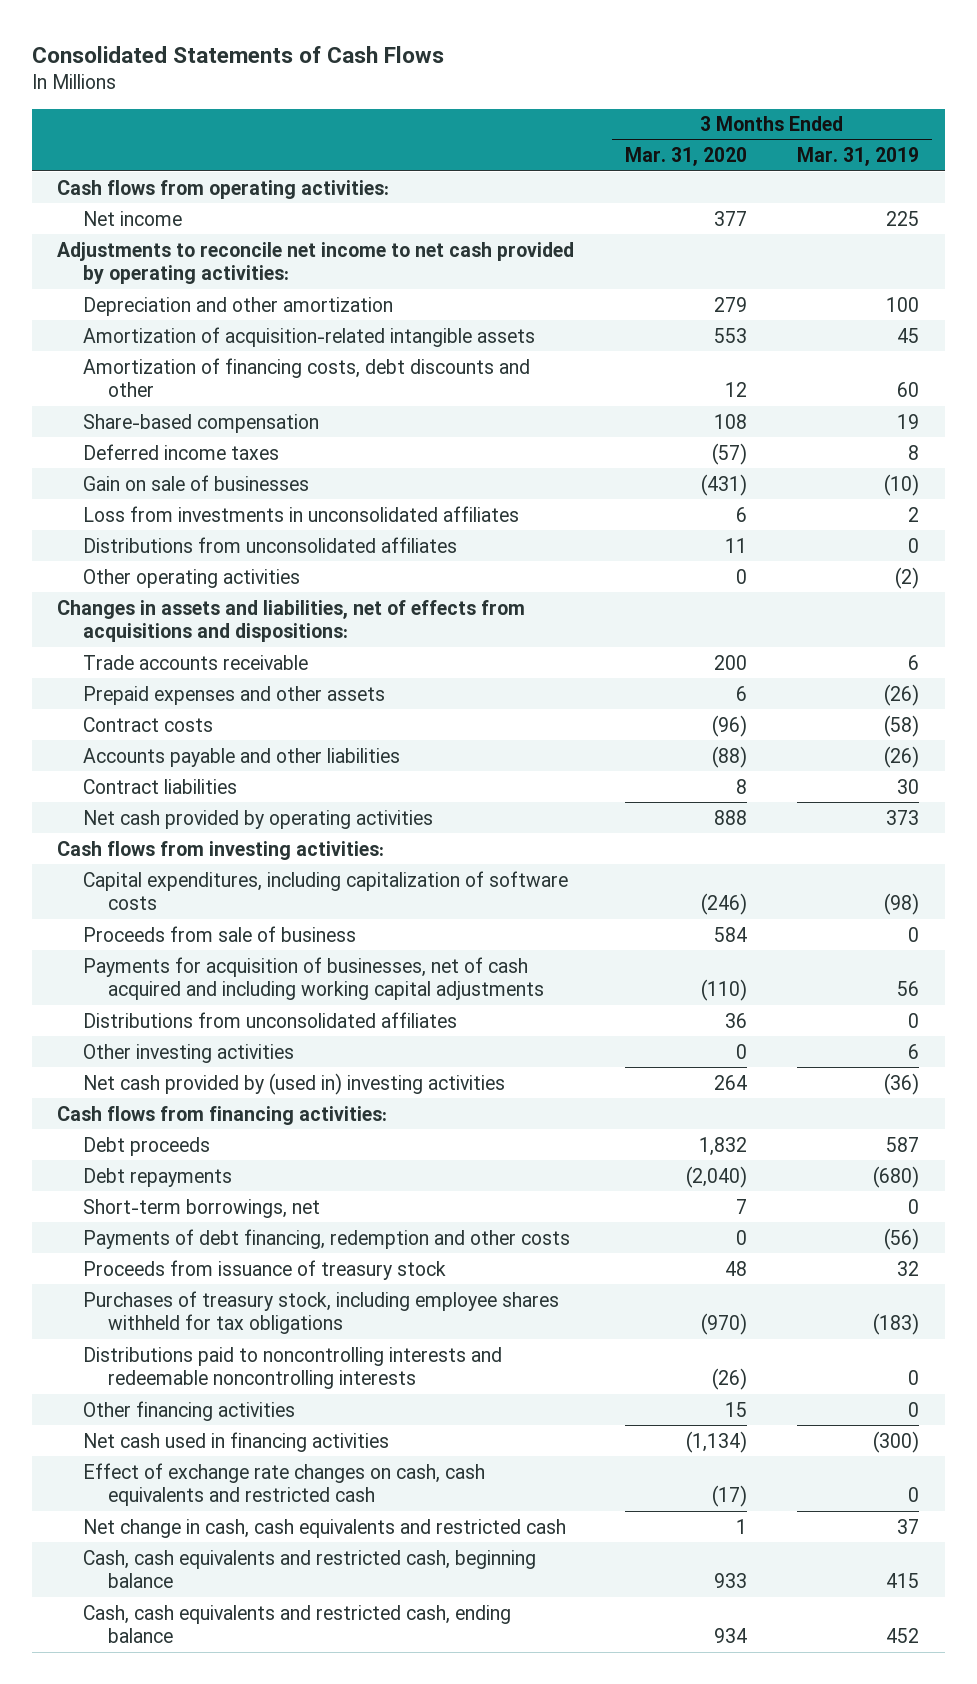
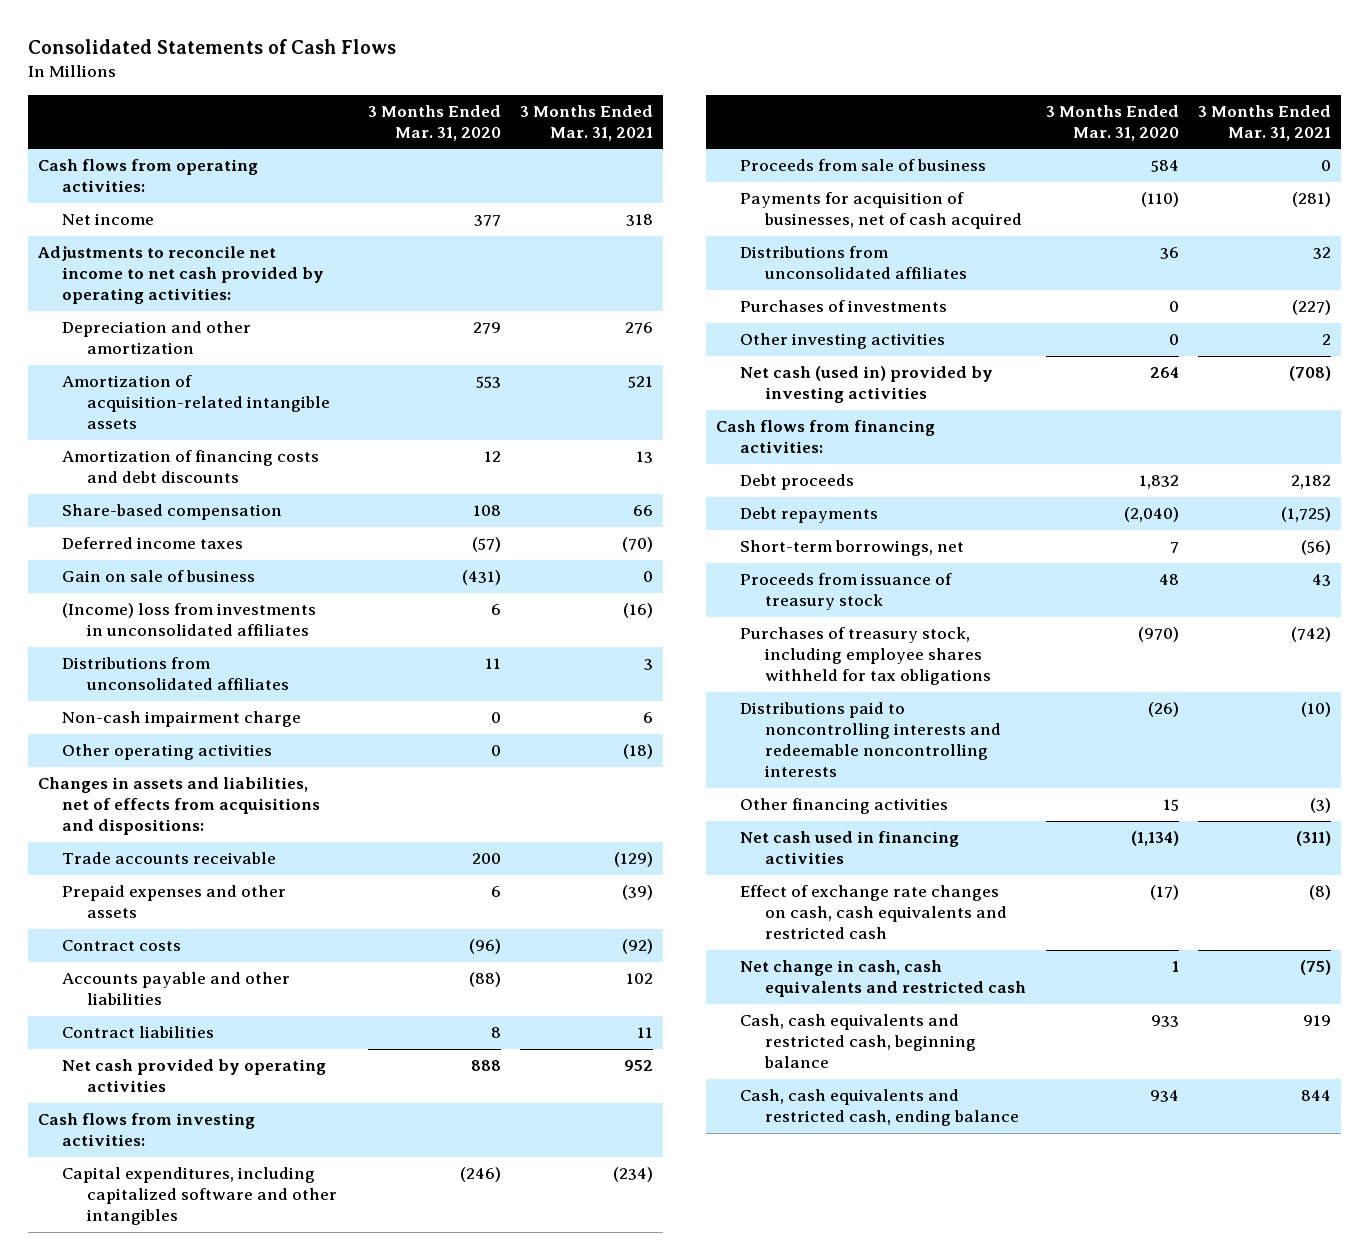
[797,147,920,167] Mar. 31, 2019 -> none
none -> [520,104,654,141] 3 Months Ended Mar. 31, 2021
[82,357,530,398] Amortization of financing costs, debt discounts and other -> [62,450,320,484] Amortization of financing costs and debt discounts
[82,474,309,491] Gain on sale of businesses -> [62,570,256,583] Gain on sale of business
[82,505,519,522] Loss from investments in unconsolidated affiliates -> [62,603,317,637] (Income) loss from investments in unconsolidated affiliates
none -> [62,711,302,728] Non-cash impairment charge
[82,870,568,911] Capital expenditures, including capitalization of software costs -> [62,1167,337,1226] Capital expenditures, including capitalized software and other intangibles
[82,956,545,1001] Payments for acquisition of businesses, net of cash acquired and including working capital adjustments -> [740,192,1022,230] Payments for acquisition of businesses, net of cash acquired
none -> [740,300,948,313] Purchases of investments
[82,1072,505,1095] Net cash provided by (used in) investing activities -> [740,366,994,404] Net cash (used in) provided by investing activities
[82,1228,570,1249] Payments of debt financing, redemption and other costs -> none

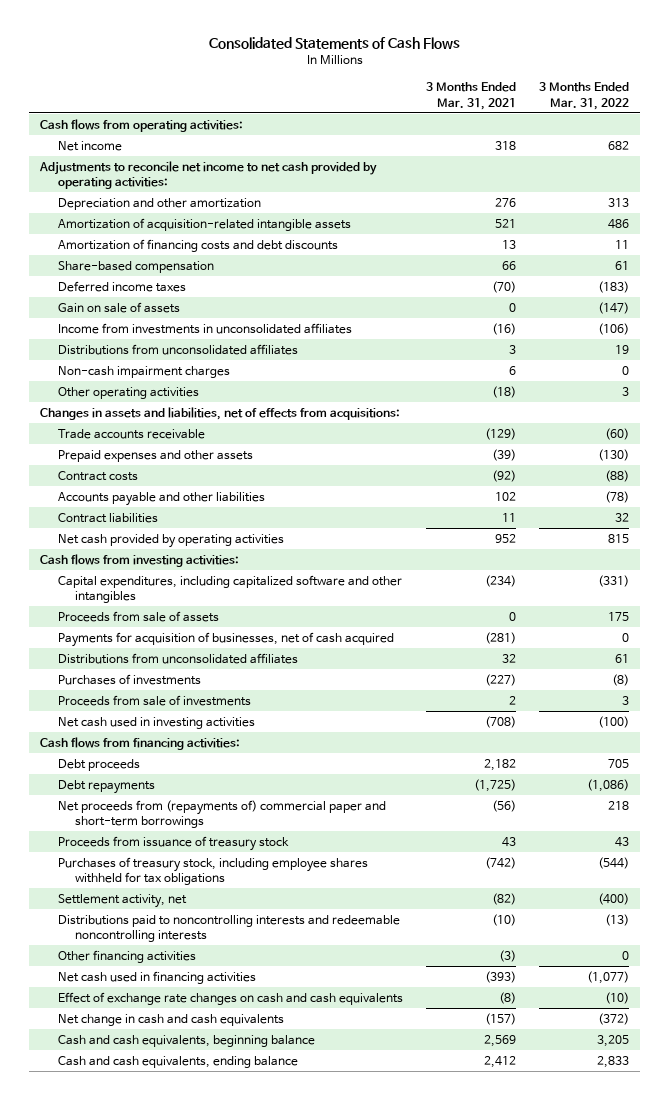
[367,104,501,141] 3 Months Ended Mar. 31, 2020 -> none
none -> [538,82,629,110] 3 Months Ended Mar. 31, 2022
[62,570,256,583] Gain on sale of business -> [57,301,180,313] Gain on sale of assets
[62,603,317,637] (Income) loss from investments in unconsolidated affiliates -> [57,322,352,334] Income from investments in unconsolidated affiliates
[62,711,302,728] Non-cash impairment charge -> [57,365,230,378] Non-cash impairment charges
[37,777,321,836] Changes in assets and liabilities, net of effects from acquisitions and dispositions: -> [40,406,401,420] Changes in assets and liabilities, net of effects from acquisitions:
[740,159,987,172] Proceeds from sale of business -> [57,610,219,622] Proceeds from sale of assets
[740,333,946,350] Other investing activities -> none
none -> [57,694,251,706] Proceeds from sale of investments
[740,366,994,404] Net cash (used in) provided by investing activities -> [57,716,255,729] Net cash used in investing activities
[740,540,965,557] Short-term borrowings, net -> [57,799,386,829] Net proceeds from (repayments of) commercial paper and short-term borrowings
none -> [57,893,187,908] Settlement activity, net
[1296,831,1332,847] (311) -> [484,970,516,983] (393)
[740,885,1007,940] Effect of exchange rate changes on cash, cash equivalents and restricted cash -> [57,991,403,1005] Effect of exchange rate changes on cash and cash equivalents
[740,960,1026,998] Net change in cash, cash equivalents and restricted cash -> [57,1013,284,1026] Net change in cash and cash equivalents
[1300,960,1332,976] (75) -> [484,1012,516,1025] (157)
[740,1014,976,1069] Cash, cash equivalents and restricted cash, beginning balance -> [57,1034,315,1047] Cash and cash equivalents, beginning balance
[1303,1015,1332,1027] 919 -> [483,1034,516,1047] 2,569
[740,1089,1019,1127] Cash, cash equivalents and restricted cash, ending balance -> [57,1055,298,1068] Cash and cash equivalents, ending balance
[1301,1090,1332,1102] 844 -> [483,1055,516,1068] 2,412

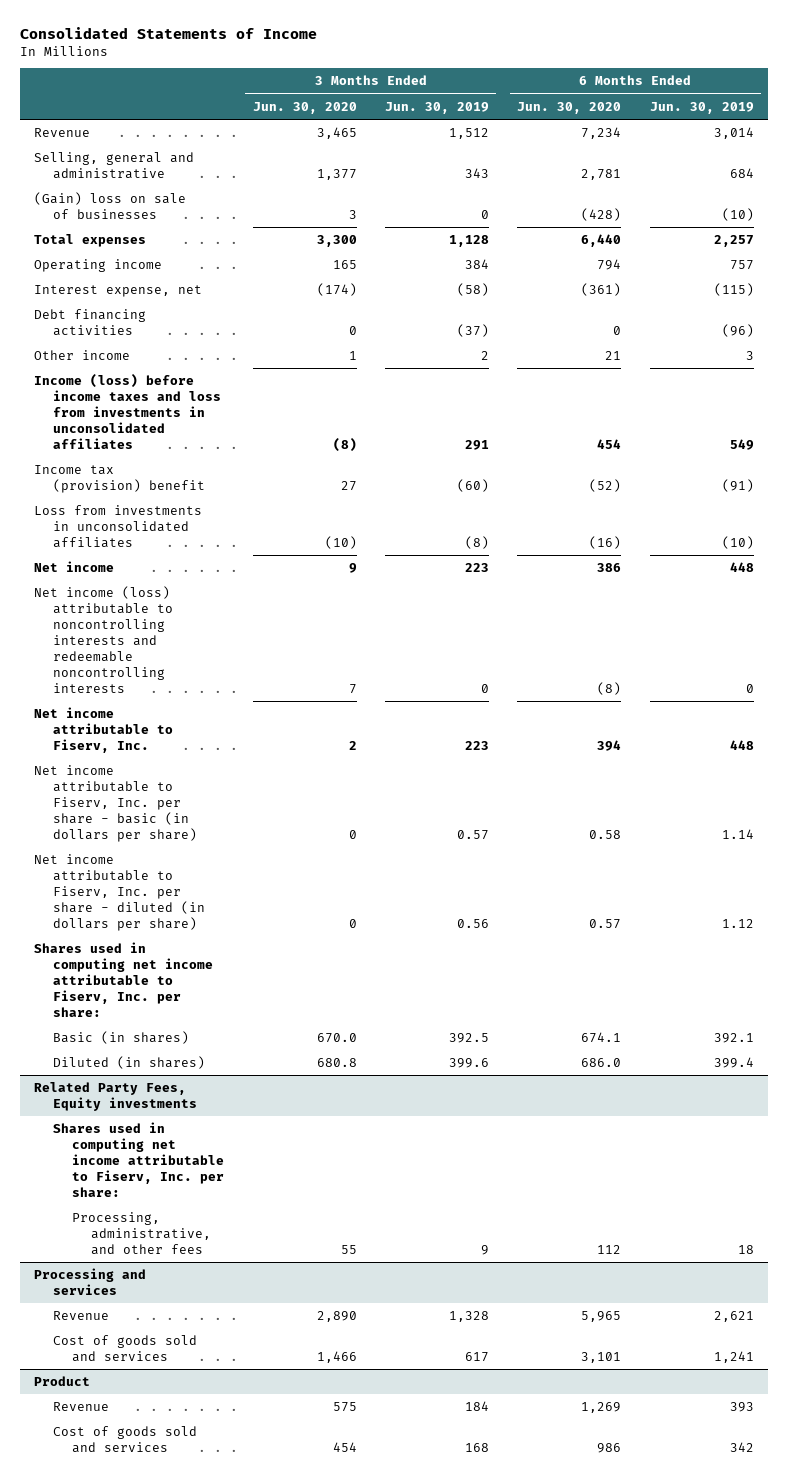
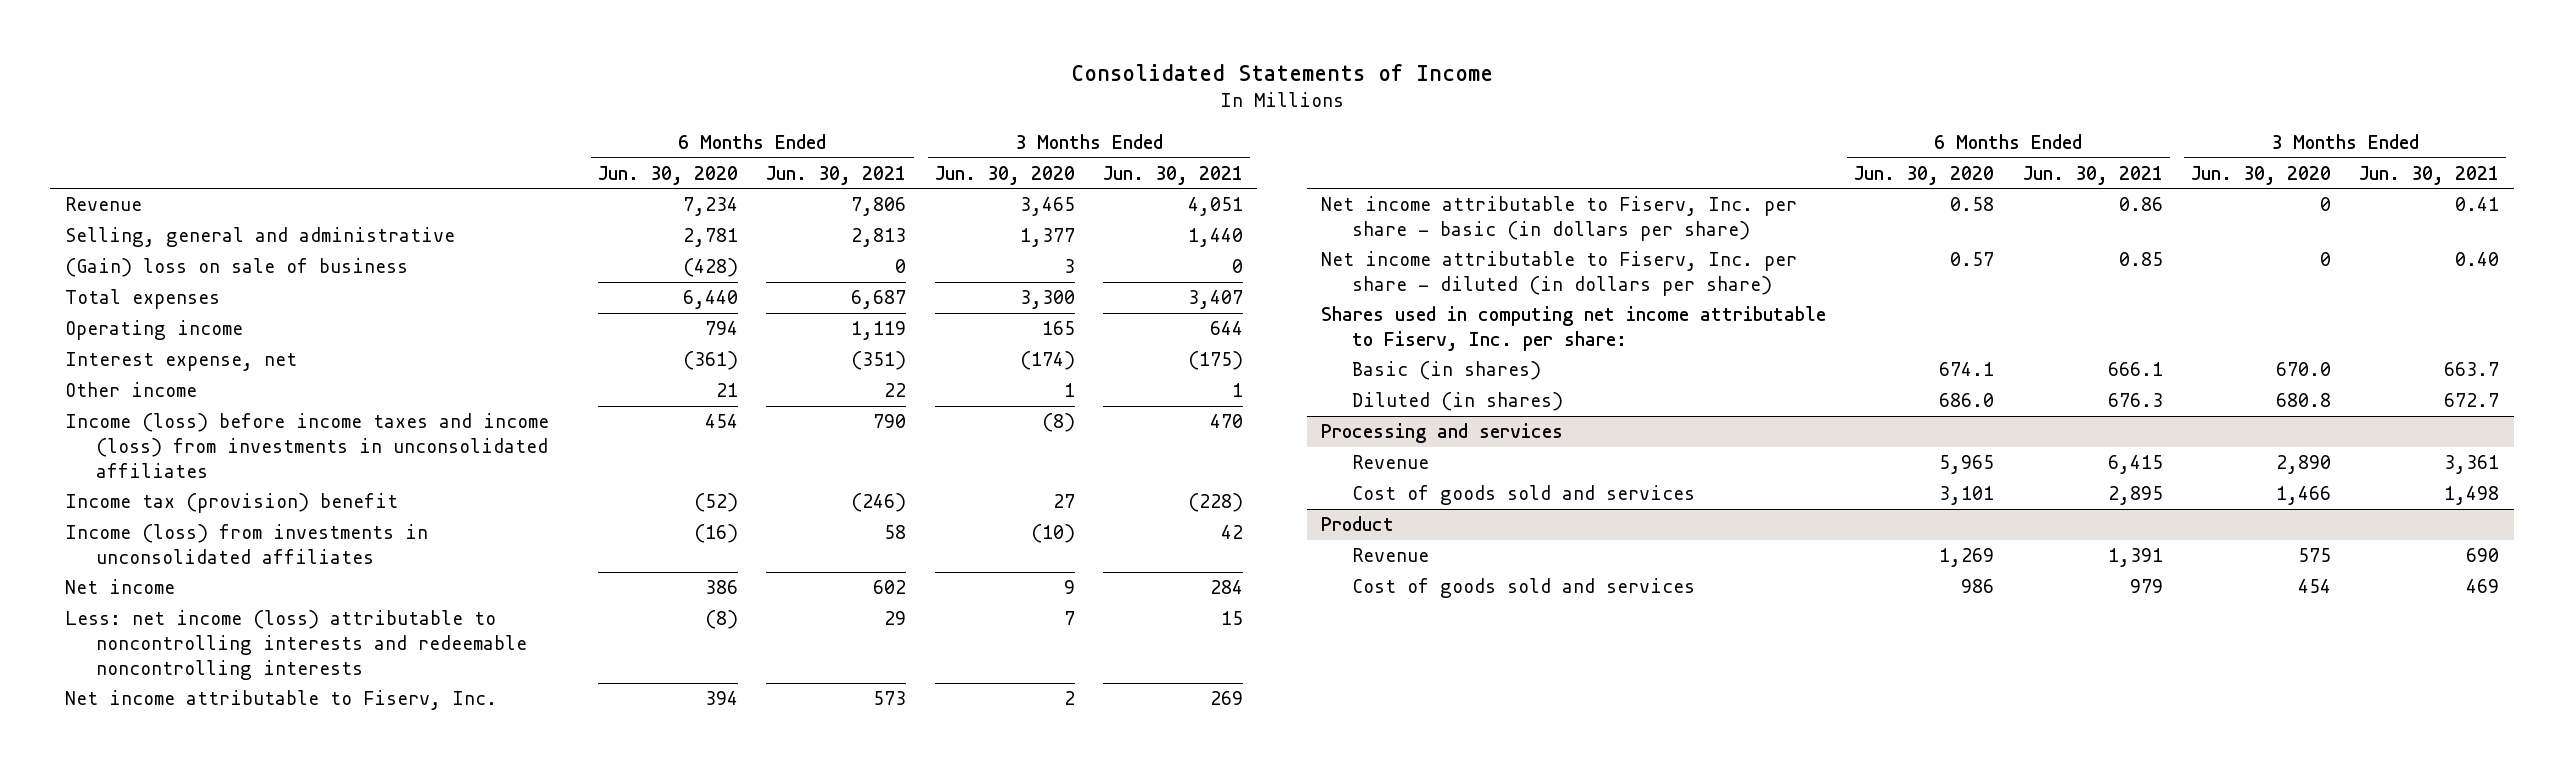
[384,101,489,114] Jun. 30, 2019 -> none
[649,101,754,114] Jun. 30, 2019 -> none
none -> [766,165,907,185] Jun. 30, 2021
none -> [1103,165,1244,185] Jun. 30, 2021
[33,192,186,219] (Gain) loss on sale of businesses -> [64,258,408,278] (Gain) loss on sale of business
[33,309,146,336] Debt financing activities -> none
[33,374,221,449] Income (loss) before income taxes and loss from investments in unconsolidated affiliates -> [64,413,549,478] Income (loss) before income taxes and income (loss) from investments in unconsolidated affiliates
[33,505,202,548] Loss from investments in unconsolidated affiliates -> [64,524,428,564] Income (loss) from investments in unconsolidated affiliates
[33,586,173,693] Net income (loss) attributable to noncontrolling interests and redeemable noncontrolling interests -> [64,610,527,680] Less: net income (loss) attributable to noncontrolling interests and redeemable noncontrolling interests
[33,1082,197,1111] Related Party Fees, Equity investments -> none
[52,1122,225,1197] Shares used in computing net income attributable to Fiserv, Inc. per share: -> none
[72,1212,212,1255] Processing, administrative, and other fees -> none

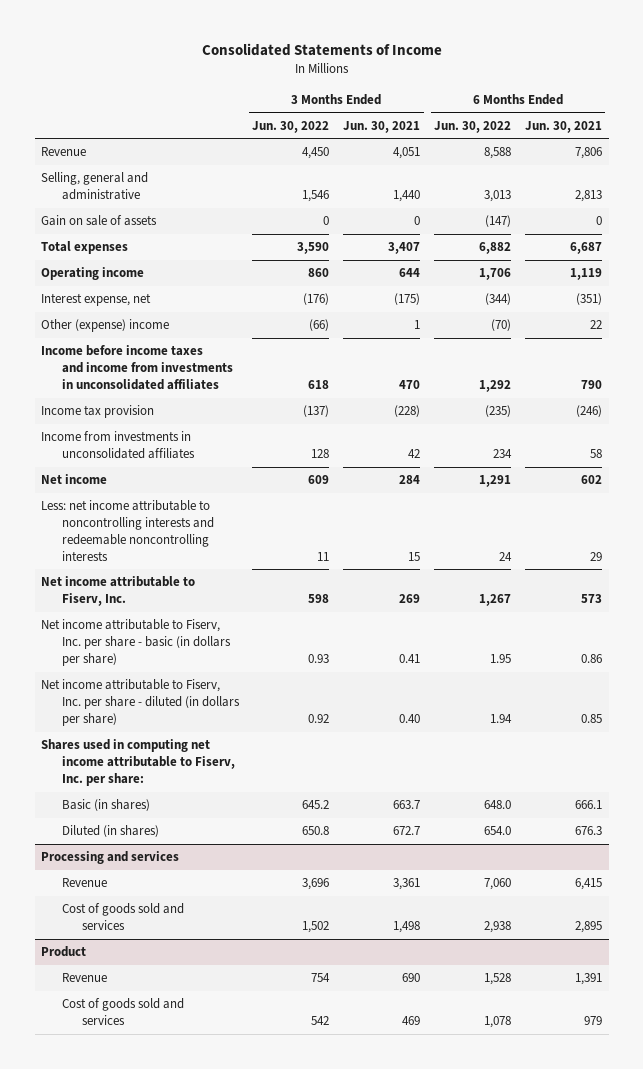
[598,165,739,185] Jun. 30, 2020 -> none
[934,165,1075,185] Jun. 30, 2020 -> none
none -> [252,120,330,133] Jun. 30, 2022
none -> [433,120,511,133] Jun. 30, 2022
[64,258,408,278] (Gain) loss on sale of business -> [41,215,158,227] Gain on sale of assets
[64,382,197,398] Other income -> [41,319,170,333] Other (expense) income
[64,413,549,478] Income (loss) before income taxes and income (loss) from investments in unconsolidated affiliates -> [41,345,233,390] Income before income taxes and income from investments in unconsolidated affiliates
[64,493,398,514] Income tax (provision) benefit -> [41,405,155,419] Income tax provision
[64,524,428,564] Income (loss) from investments in unconsolidated affiliates -> [41,431,195,460] Income from investments in unconsolidated affiliates
[64,610,527,680] Less: net income (loss) attributable to noncontrolling interests and redeemable noncontrolling interests -> [41,500,214,561] Less: net income attributable to noncontrolling interests and redeemable noncontrolling interests

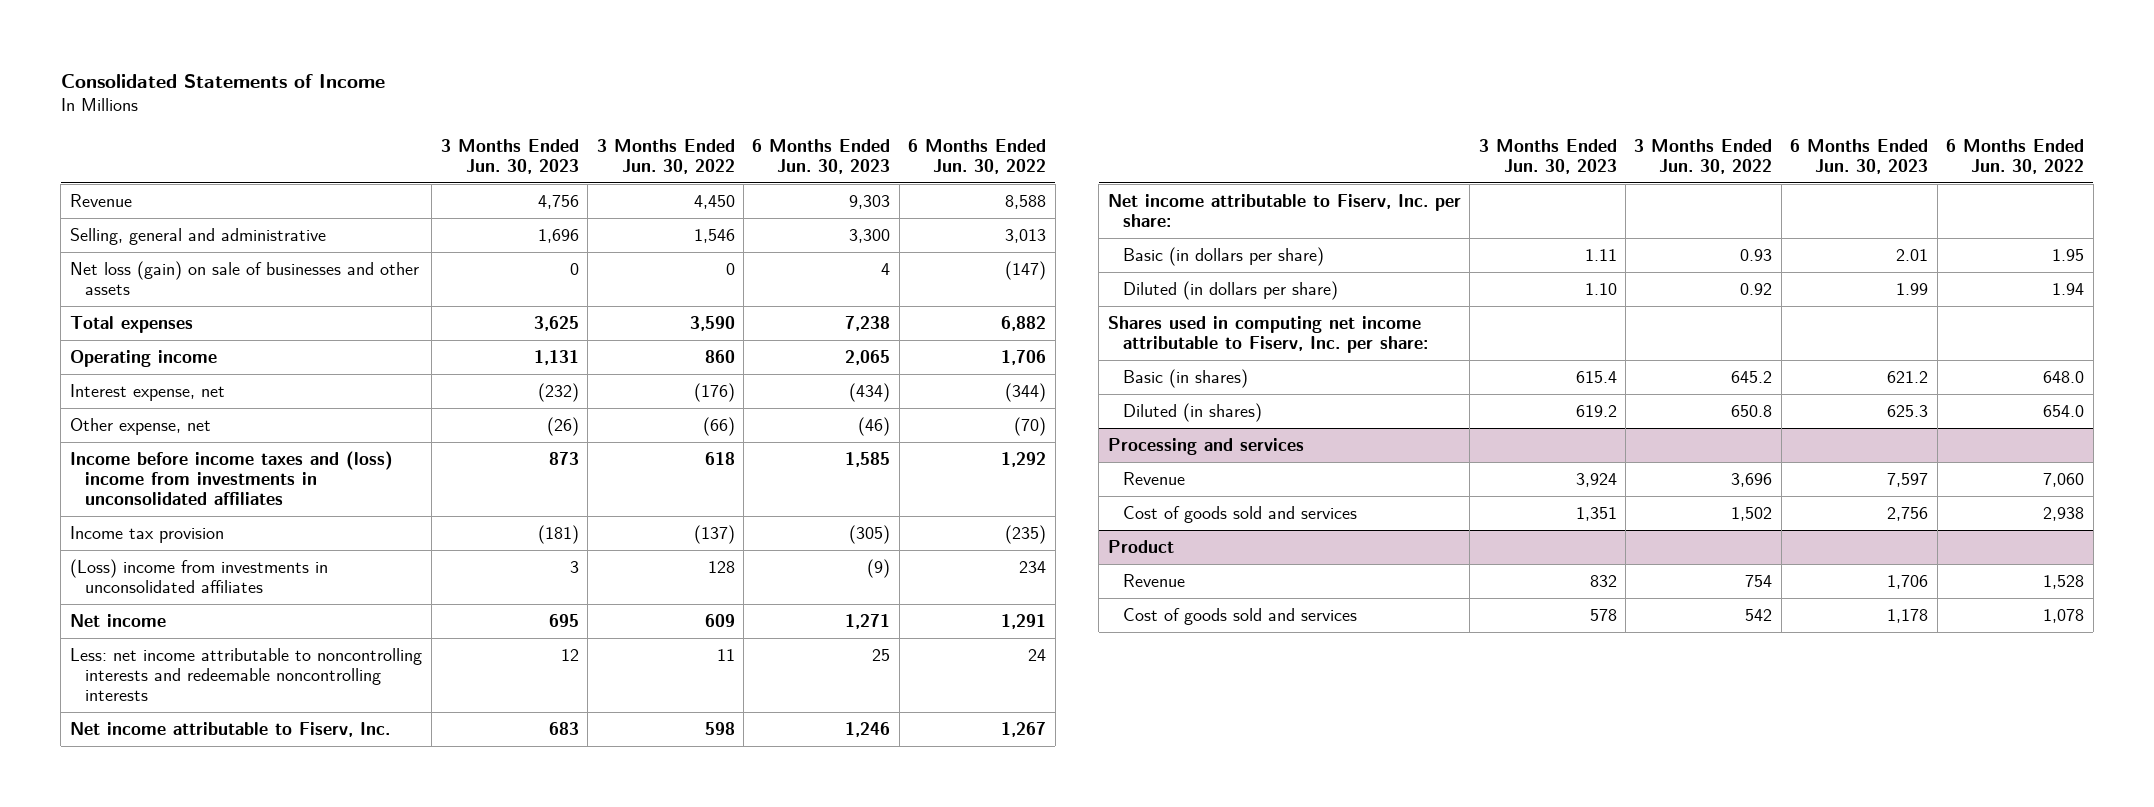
[343,120,421,133] Jun. 30, 2021 -> none
[524,120,602,133] Jun. 30, 2021 -> none
none -> [440,138,579,174] 3 Months Ended Jun. 30, 2023
none -> [752,138,891,174] 6 Months Ended Jun. 30, 2023
[41,215,158,227] Gain on sale of assets -> [69,261,419,296] Net loss (gain) on sale of businesses and other assets
[41,319,170,333] Other (expense) income -> [69,418,211,436] Other expense, net
[41,345,233,390] Income before income taxes and income from investments in unconsolidated affiliates -> [69,451,393,506] Income before income taxes and (loss) income from investments in unconsolidated affiliates
[41,431,195,460] Income from investments in unconsolidated affiliates -> [69,559,328,594] (Loss) income from investments in unconsolidated affiliates
none -> [1107,194,1461,228] Net income attributable to Fiserv, Inc. per share:
[41,619,231,666] Net income attributable to Fiserv, Inc. per share - basic (in dollars per share) -> [1122,247,1324,267] Basic (in dollars per share)
[41,679,240,726] Net income attributable to Fiserv, Inc. per share - diluted (in dollars per share) -> [1122,281,1338,301] Diluted (in dollars per share)

